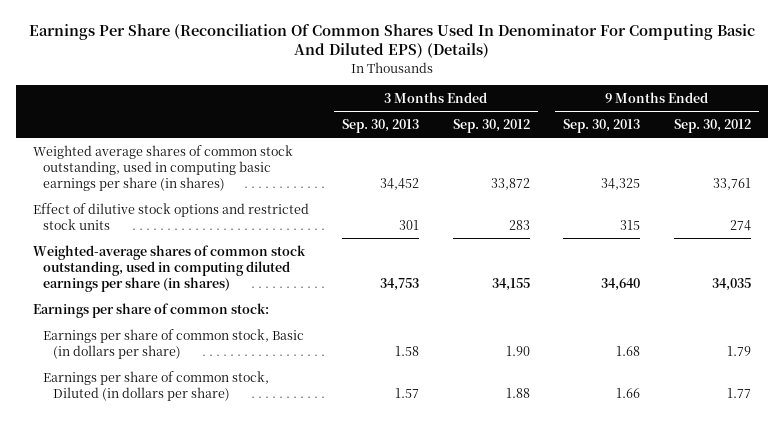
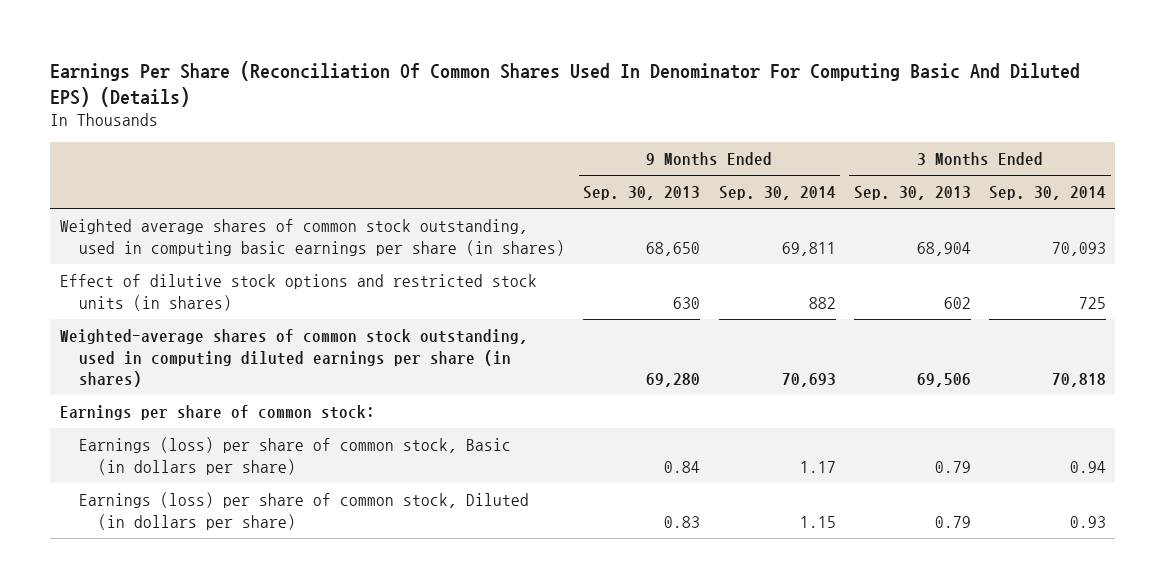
[452,118,530,133] Sep. 30, 2012 -> none
[674,118,752,133] Sep. 30, 2012 -> none
none -> [718,186,836,201] Sep. 30, 2014
none -> [989,186,1107,201] Sep. 30, 2014
[380,177,420,190] 34,452 -> [916,241,971,256] 68,904
[601,177,641,190] 34,325 -> [646,241,701,256] 68,650
[32,202,309,230] Effect of dilutive stock options and restricted stock units -> [59,273,537,311] Effect of dilutive stock options and restricted stock units (in shares)
[399,219,420,230] 301 -> [943,296,971,309] 602
[620,219,641,230] 315 -> [673,296,701,309] 630
[380,277,420,291] 34,753 -> [916,373,971,388] 69,506
[601,277,641,291] 34,640 -> [646,373,701,388] 69,280
[42,328,304,359] Earnings per share of common stock, Basic (in dollars per share) -> [78,436,511,475] Earnings (loss) per share of common stock, Basic (in dollars per share)
[395,345,420,356] 1.58 -> [934,460,971,473] 0.79
[616,345,641,356] 1.68 -> [664,460,701,473] 0.84
[42,370,269,401] Earnings per share of common stock, Diluted (in dollars per share) -> [78,491,529,530] Earnings (loss) per share of common stock, Diluted (in dollars per share)
[395,387,420,398] 1.57 -> [934,515,971,528] 0.79
[616,387,641,398] 1.66 -> [664,515,701,528] 0.83

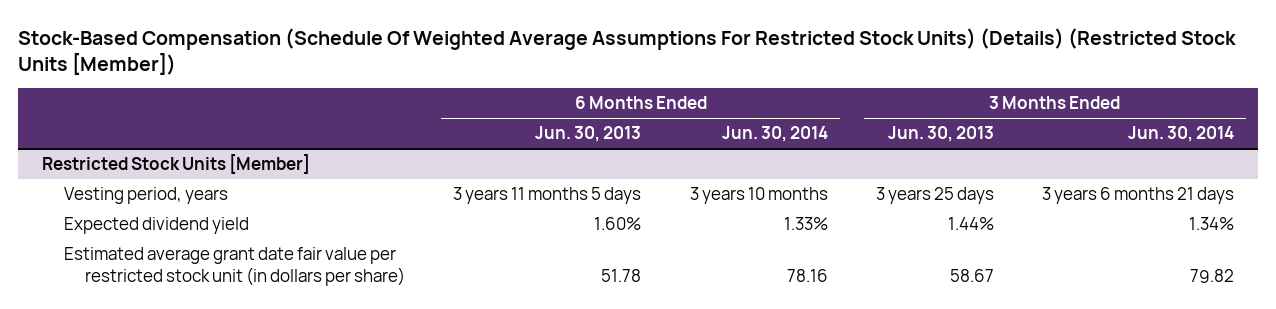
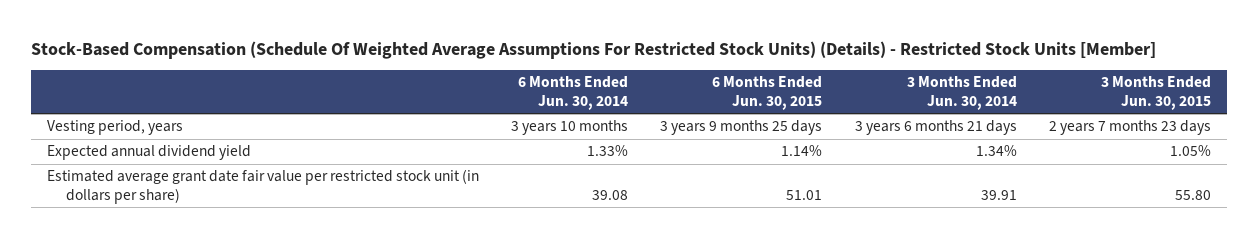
[17,27,1236,76] Stock-Based Compensation (Schedule Of Weighted Average Assumptions For Restricted Stock Units) (Details) (Restricted Stock Units [Member]) -> [30,40,1156,59] Stock-Based Compensation (Schedule Of Weighted Average Assumptions For Restricted Stock Units) (Details) - Restricted Stock Units [Member]
[535,126,642,143] Jun. 30, 2013 -> none
[887,126,994,143] Jun. 30, 2013 -> none
none -> [712,76,823,110] 6 Months Ended Jun. 30, 2015
none -> [1100,76,1211,110] 3 Months Ended Jun. 30, 2015
[42,154,311,175] Restricted Stock Units [Member] -> none
[63,217,249,235] Expected dividend yield -> [46,145,251,161] Expected annual dividend yield
[786,269,828,283] 78.16 -> [591,189,628,200] 39.08
[1190,269,1235,284] 79.82 -> [980,189,1017,200] 39.91

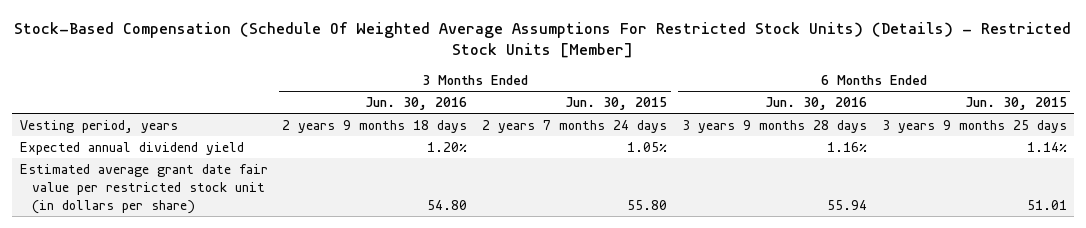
[517,76,628,110] 6 Months Ended Jun. 30, 2014 -> none
[906,76,1017,110] 3 Months Ended Jun. 30, 2014 -> none
none -> [365,97,468,111] Jun. 30, 2016
none -> [764,97,867,111] Jun. 30, 2016
[1048,120,1211,136] 2 years 7 months 23 days -> [482,119,668,133] 2 years 7 months 24 days

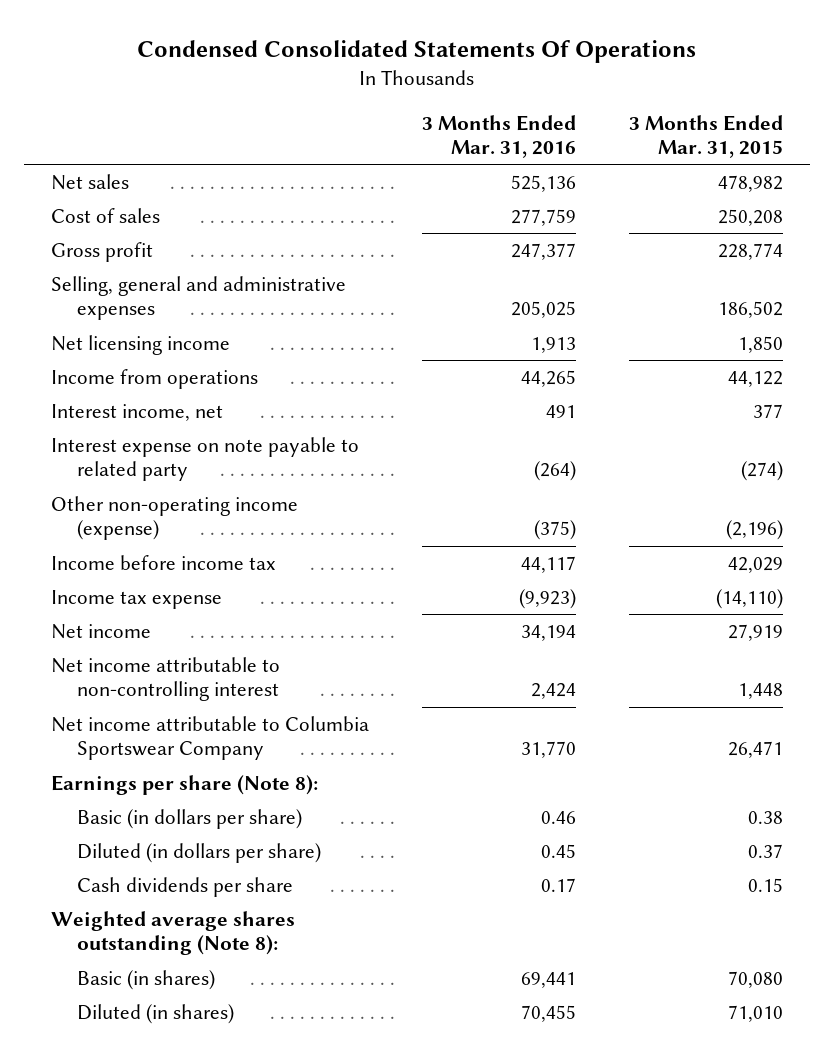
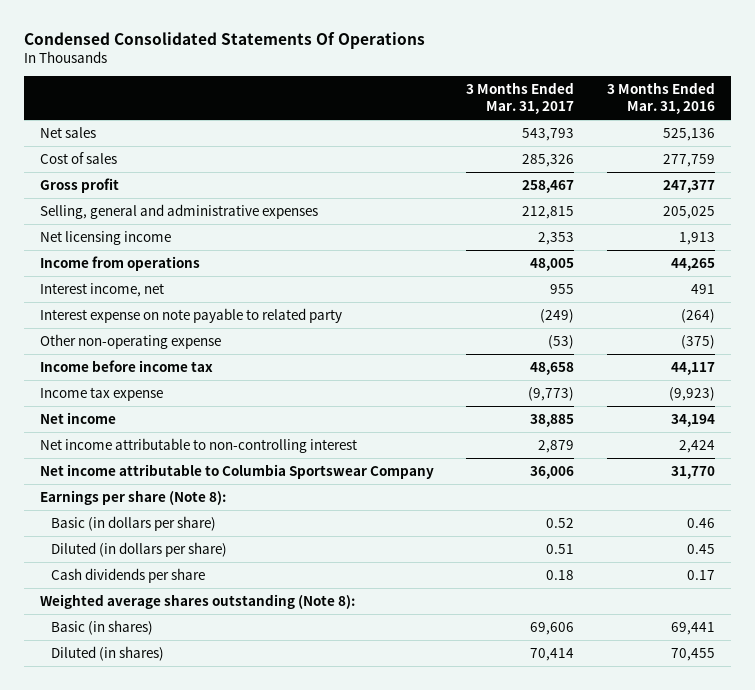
[629,114,784,158] 3 Months Ended Mar. 31, 2015 -> none
none -> [466,82,575,114] 3 Months Ended Mar. 31, 2017
[50,495,298,541] Other non-operating income (expense) -> [40,334,222,350] Other non-operating expense

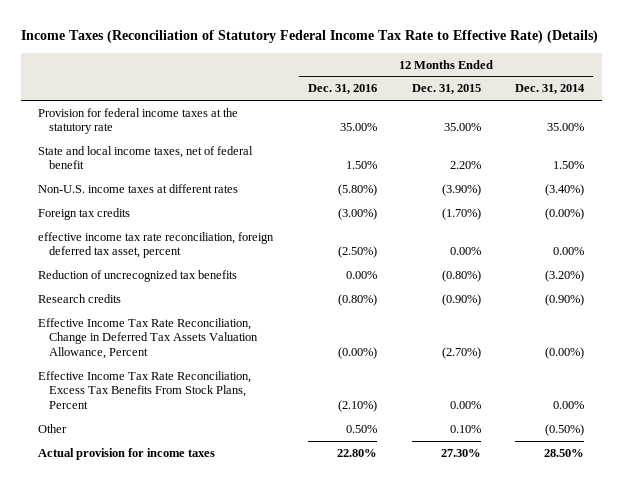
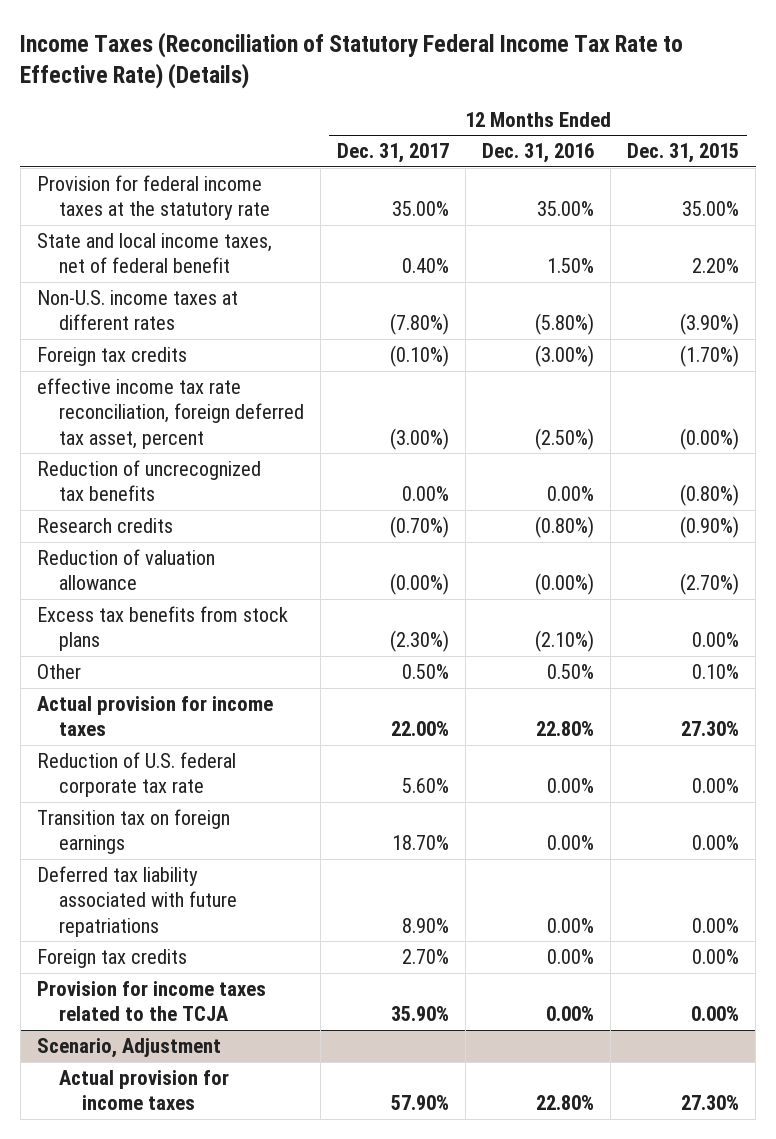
[515,84,586,95] Dec. 31, 2014 -> none
none -> [337,143,450,164] Dec. 31, 2017
[449,247,481,256] 0.00% -> [680,427,740,450] (0.00%)
[38,317,258,359] Effective Income Tax Rate Reconciliation, Change in Deferred Tax Assets Valuation Allowance, Percent -> [36,548,215,591] Reduction of valuation allowance
[38,370,252,409] Effective Income Tax Rate Reconciliation, Excess Tax Benefits From Stock Plans, Percent -> [36,605,288,652] Excess tax benefits from stock plans
none -> [36,751,236,798] Reduction of U.S. federal corporate tax rate
none -> [36,808,230,855] Transition tax on foreign earnings
none -> [36,865,238,937] Deferred tax liability associated with future repatriations
none -> [36,948,187,968] Foreign tax credits
none -> [36,980,266,1022] Provision for income taxes related to the TCJA
none -> [36,1037,221,1058] Scenario, Adjustment
none -> [59,1069,230,1111] Actual provision for income taxes

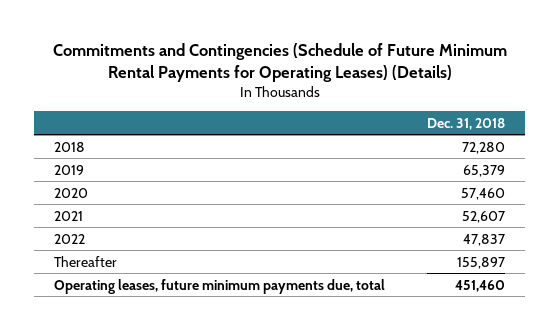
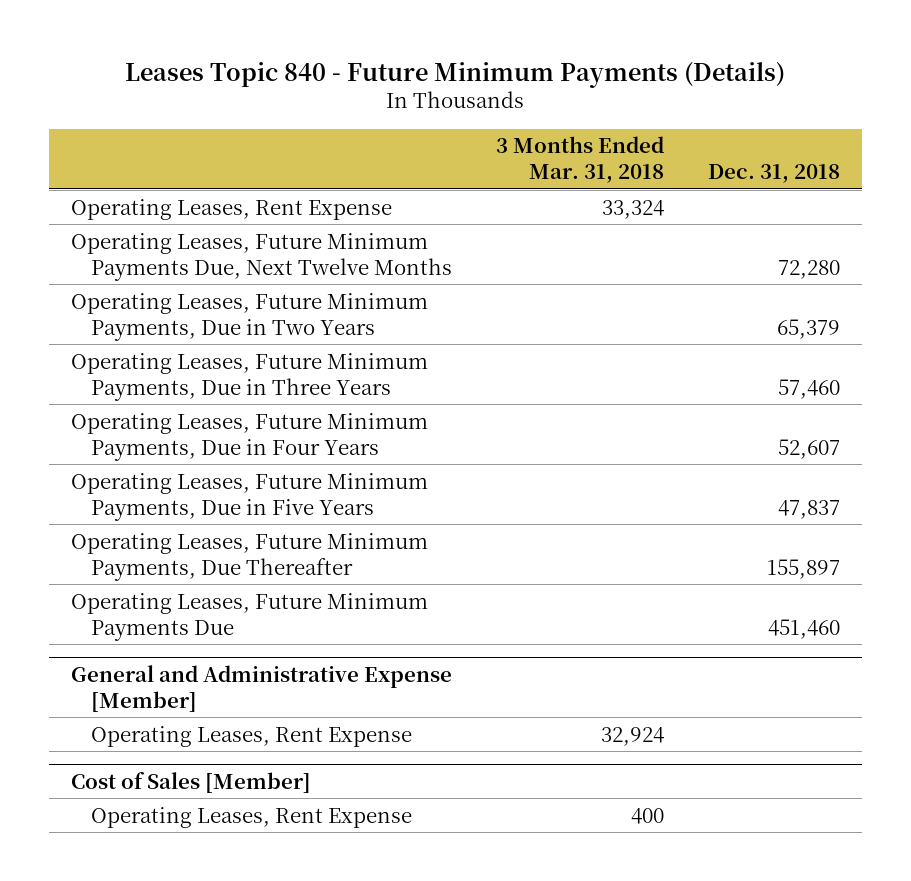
[52,42,507,82] Commitments and Contingencies (Schedule of Future Minimum Rental Payments for Operating Leases) (Details) -> [125,60,786,88] Leases Topic 840 - Future Minimum Payments (Details)
none -> [495,136,664,184] 3 Months Ended Mar. 31, 2018
none -> [70,198,392,220] Operating Leases, Rent Expense
[54,141,86,152] 2018 -> [70,232,453,281] Operating Leases, Future Minimum Payments Due, Next Twelve Months
[54,164,85,175] 2019 -> [70,292,428,341] Operating Leases, Future Minimum Payments, Due in Two Years
[54,187,89,198] 2020 -> [70,352,428,401] Operating Leases, Future Minimum Payments, Due in Three Years
[54,210,84,221] 2021 -> [70,412,428,461] Operating Leases, Future Minimum Payments, Due in Four Years
[54,233,86,244] 2022 -> [70,472,428,521] Operating Leases, Future Minimum Payments, Due in Five Years
[54,255,118,267] Thereafter -> [70,532,428,581] Operating Leases, Future Minimum Payments, Due Thereafter
[54,278,386,294] Operating leases, future minimum payments due, total -> [70,592,428,641] Operating Leases, Future Minimum Payments Due
none -> [70,664,452,712] General and Administrative Expense [Member]
none -> [91,725,413,747] Operating Leases, Rent Expense
none -> [70,771,311,793] Cost of Sales [Member]
none -> [91,806,413,828] Operating Leases, Rent Expense

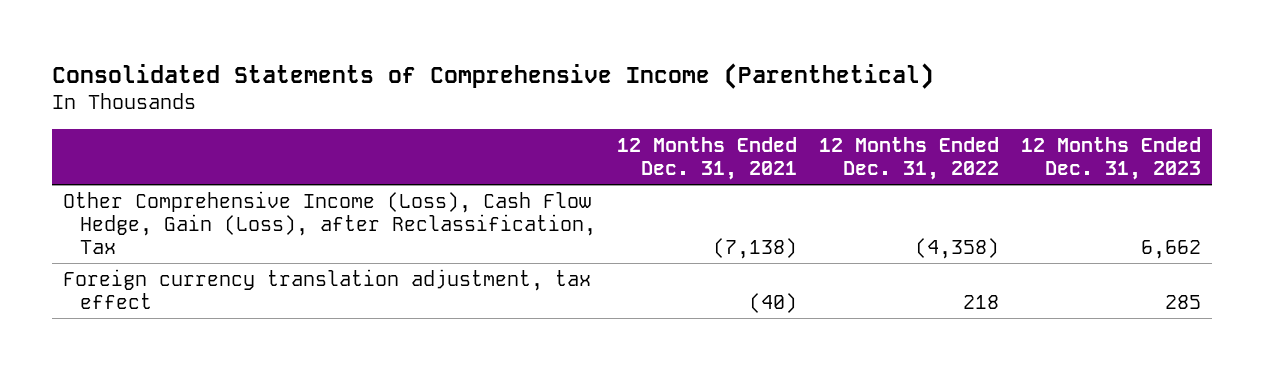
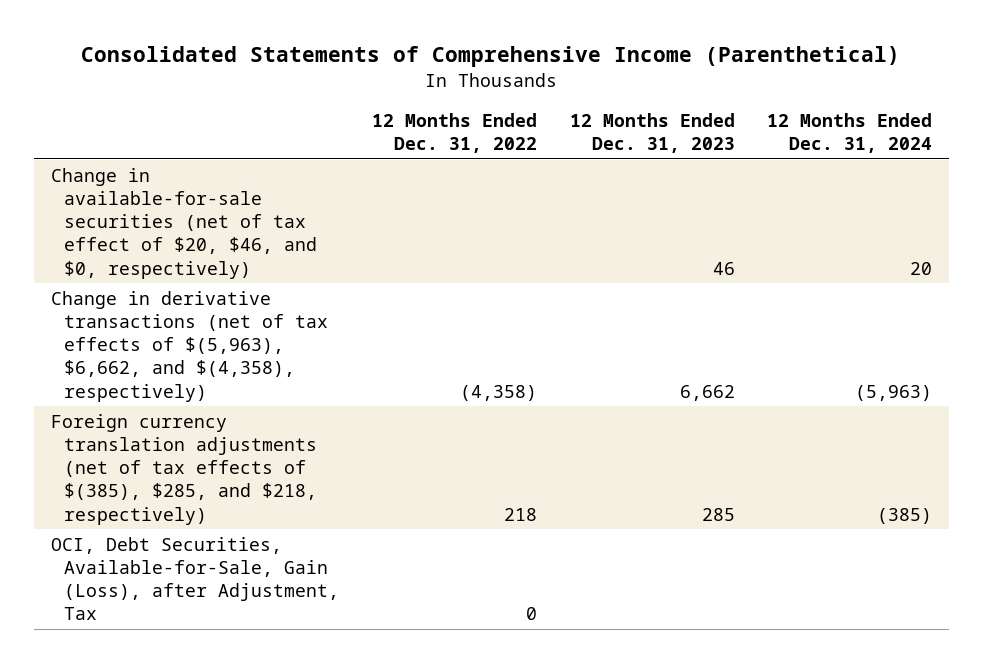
[617,137,798,181] 12 Months Ended Dec. 31, 2021 -> none
none -> [767,112,933,153] 12 Months Ended Dec. 31, 2024
none -> [50,167,318,279] Change in available-for-sale securities (net of tax effect of $20, $46, and $0, respectively)
[62,190,596,255] Other Comprehensive Income (Loss), Cash Flow Hedge, Gain (Loss), after Reclassification, Tax -> [50,290,329,402] Change in derivative transactions (net of tax effects of $(5,963), $6,662, and $(4,358), respectively)
[62,268,591,309] Foreign currency translation adjustment, tax effect -> [50,413,318,525] Foreign currency translation adjustments (net of tax effects of $(385), $285, and $218, respectively)
none -> [50,536,340,621] OCI, Debt Securities, Available-for-Sale, Gain (Loss), after Adjustment, Tax

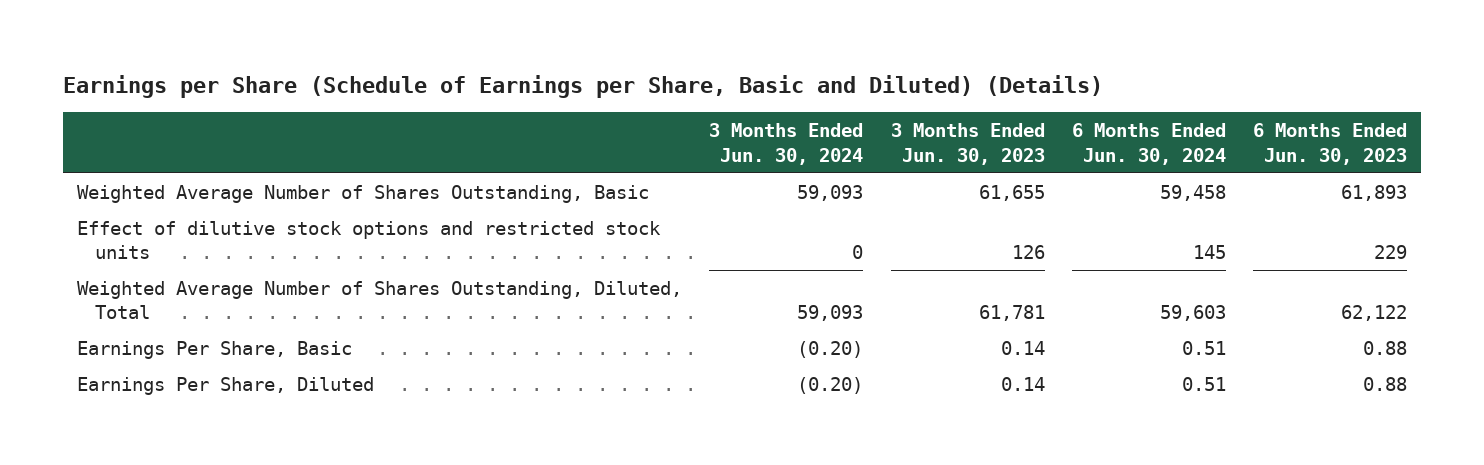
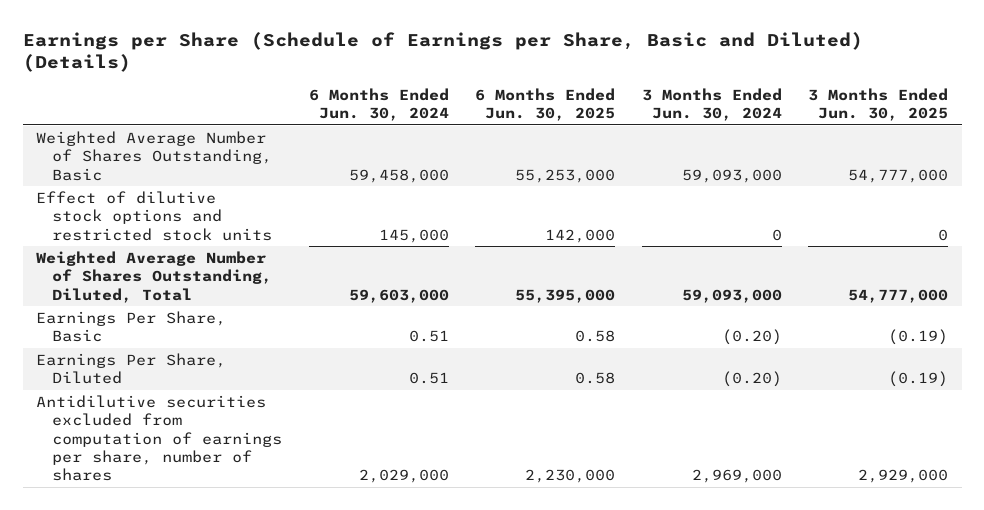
[890,123,1045,165] 3 Months Ended Jun. 30, 2023 -> none
[1253,123,1408,165] 6 Months Ended Jun. 30, 2023 -> none
none -> [475,88,616,122] 6 Months Ended Jun. 30, 2025
none -> [808,88,949,122] 3 Months Ended Jun. 30, 2025
[797,184,864,201] 59,093 -> [681,168,782,183] 59,093,000
[1159,184,1226,201] 59,458 -> [348,168,449,183] 59,458,000
[1192,245,1226,260] 145 -> [378,228,449,243] 145,000
[797,305,864,322] 59,093 -> [681,288,782,303] 59,093,000
[1159,305,1226,322] 59,603 -> [348,288,449,303] 59,603,000
none -> [35,394,283,482] Antidilutive securities excluded from computation of earnings per share, number of shares

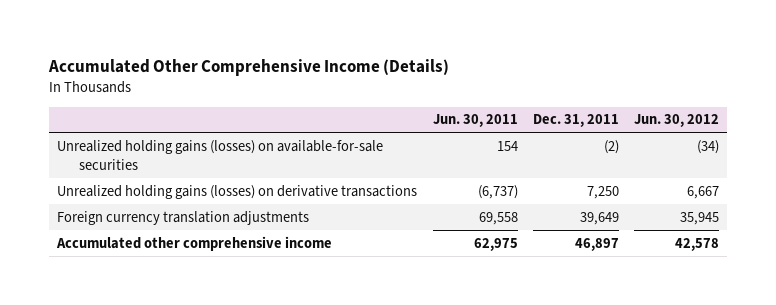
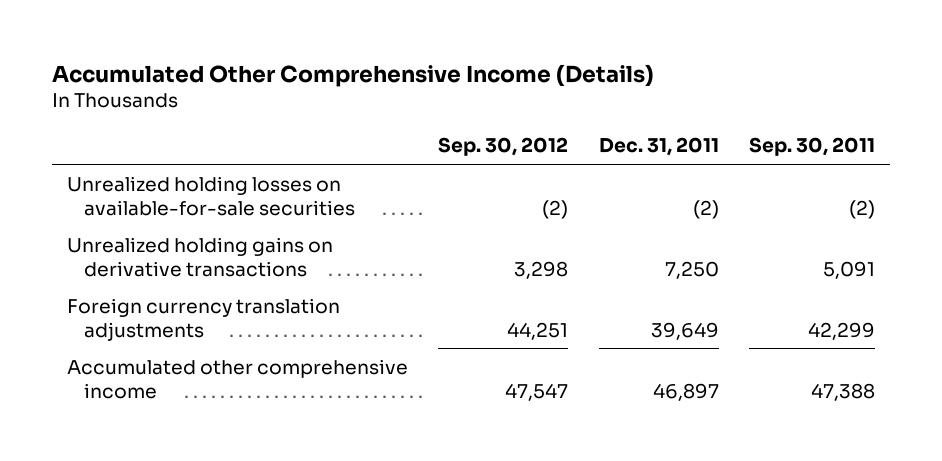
[432,114,518,128] Jun. 30, 2011 -> none
[634,114,720,128] Jun. 30, 2012 -> none
none -> [438,137,569,157] Sep. 30, 2012
none -> [748,137,875,157] Sep. 30, 2011
[57,139,384,170] Unrealized holding gains (losses) on available-for-sale securities -> [67,175,356,216] Unrealized holding losses on available-for-sale securities
[57,184,418,199] Unrealized holding gains (losses) on derivative transactions -> [67,236,334,277] Unrealized holding gains on derivative transactions

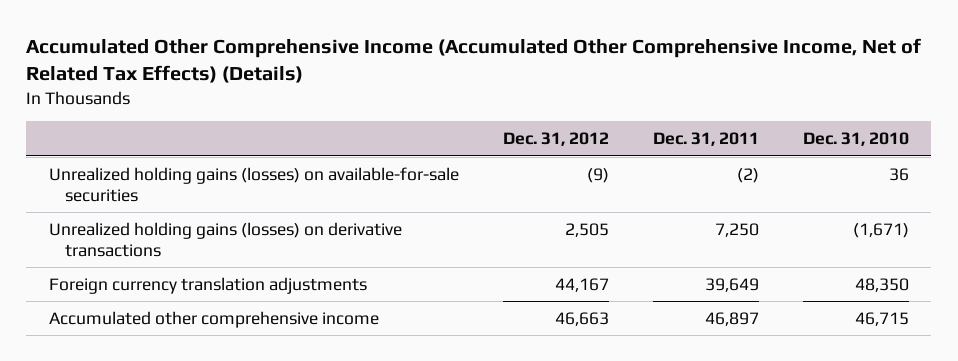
[51,63,654,87] Accumulated Other Comprehensive Income (Details) -> [26,38,922,84] Accumulated Other Comprehensive Income (Accumulated Other Comprehensive Income, Net of Related Tax Effects) (Details)
[438,137,569,157] Sep. 30, 2012 -> none
[748,137,875,157] Sep. 30, 2011 -> none
none -> [502,132,609,147] Dec. 31, 2012
none -> [803,132,910,147] Dec. 31, 2010
[67,175,356,216] Unrealized holding losses on available-for-sale securities -> [48,166,459,202] Unrealized holding gains (losses) on available-for-sale securities
[67,236,334,277] Unrealized holding gains on derivative transactions -> [48,221,402,257] Unrealized holding gains (losses) on derivative transactions

